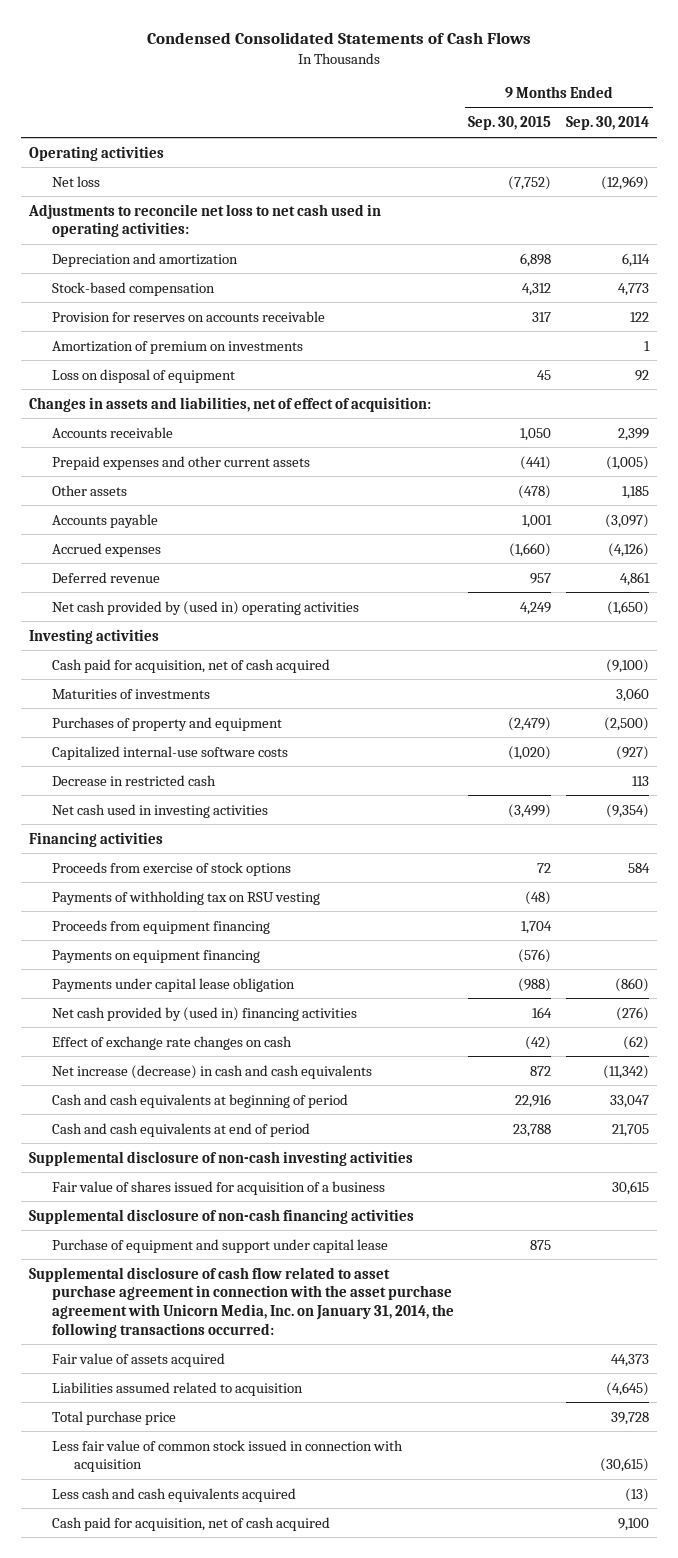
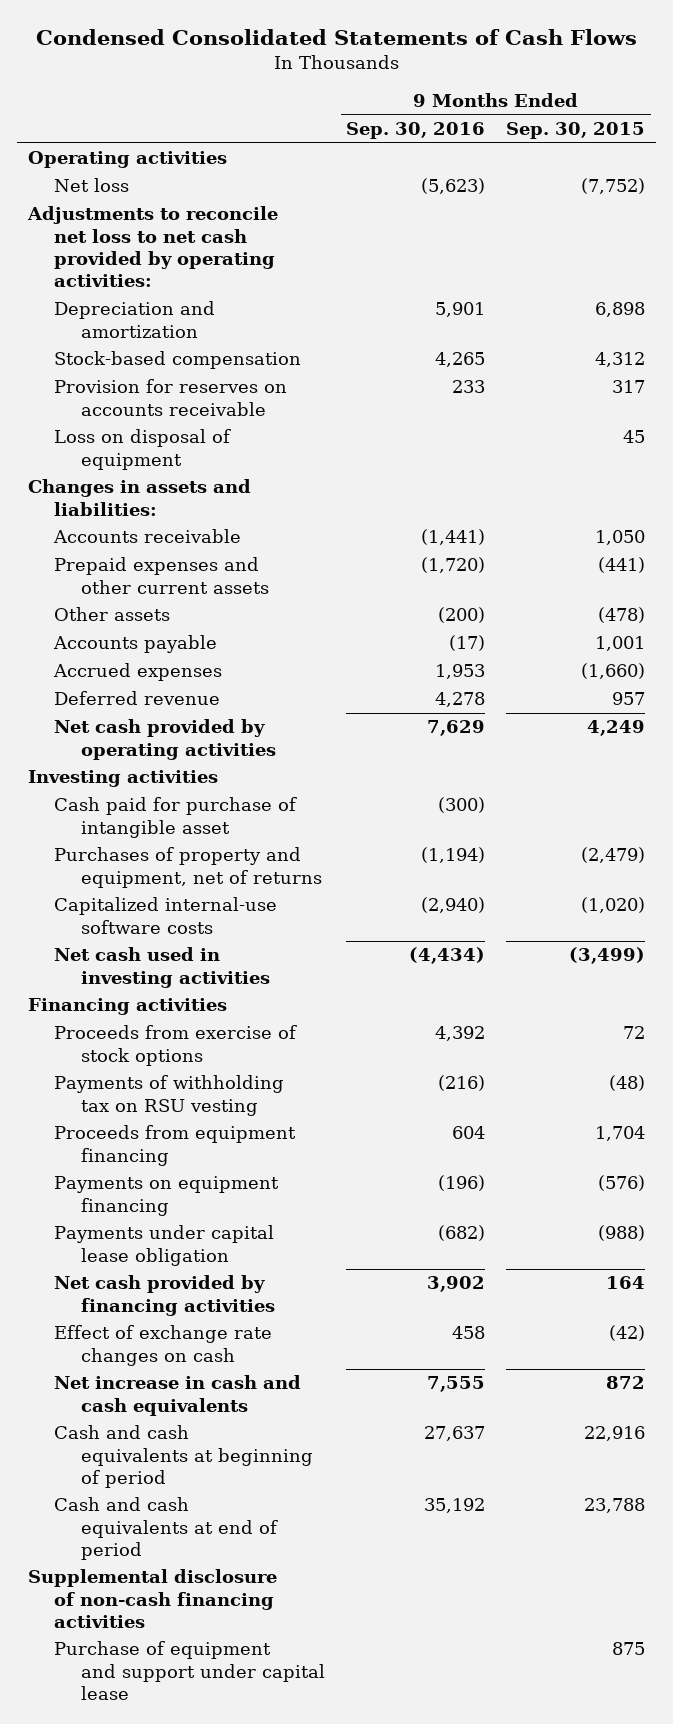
[566,116,650,131] Sep. 30, 2014 -> none
none -> [345,122,485,140] Sep. 30, 2016
[27,203,381,238] Adjustments to reconcile net loss to net cash used in operating activities: -> [27,206,279,288] Adjustments to reconcile net loss to net cash provided by operating activities:
[51,340,303,354] Amortization of premium on investments -> none
[28,396,431,412] Changes in assets and liabilities, net of effect of acquisition: -> [28,479,252,516] Changes in assets and liabilities:
[51,600,359,615] Net cash provided by (used in) operating activities -> [54,719,276,760] Net cash provided by operating activities
[51,658,330,673] Cash paid for acquisition, net of cash acquired -> none
[51,688,210,699] Maturities of investments -> none
none -> [54,797,298,838] Cash paid for purchase of intangible asset
[51,716,282,731] Purchases of property and equipment -> [54,847,322,888] Purchases of property and equipment, net of returns
[51,774,216,786] Decrease in restricted cash -> none
[51,1006,357,1021] Net cash provided by (used in) financing activities -> [54,1275,275,1316] Net cash provided by financing activities
[51,1064,372,1079] Net increase (decrease) in cash and cash equivalents -> [54,1375,302,1416] Net increase in cash and cash equivalents
[28,1150,413,1166] Supplemental disclosure of non-cash investing activities -> none
[51,1180,385,1195] Fair value of shares issued for acquisition of a business -> none
[28,1266,454,1338] Supplemental disclosure of cash flow related to asset purchase agreement in connection with the asset purchase agreement with Unicorn Media, Inc. on January 31, 2014, the following transactions occurred: -> none
[51,1352,225,1367] Fair value of assets acquired -> none
[51,1381,303,1396] Liabilities assumed related to acquisition -> none
[51,1410,176,1425] Total purchase price -> none
[51,1439,403,1473] Less fair value of common stock issued in connection with acquisition -> none
[51,1487,296,1502] Less cash and cash equivalents acquired -> none
[51,1516,330,1531] Cash paid for acquisition, net of cash acquired -> none

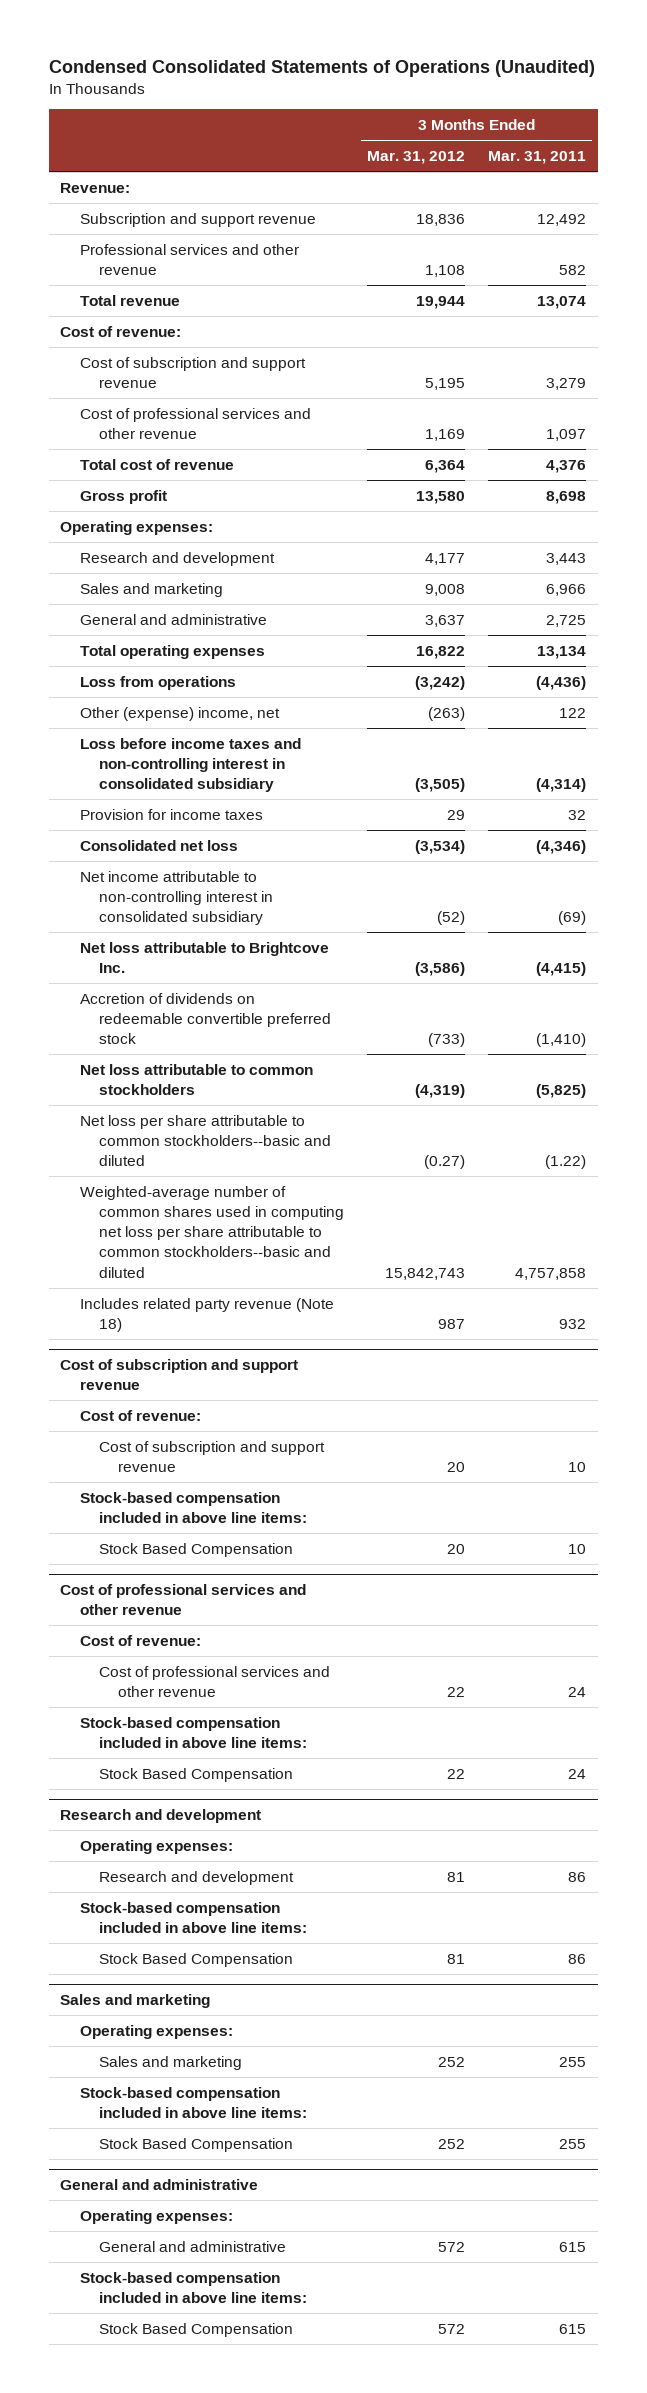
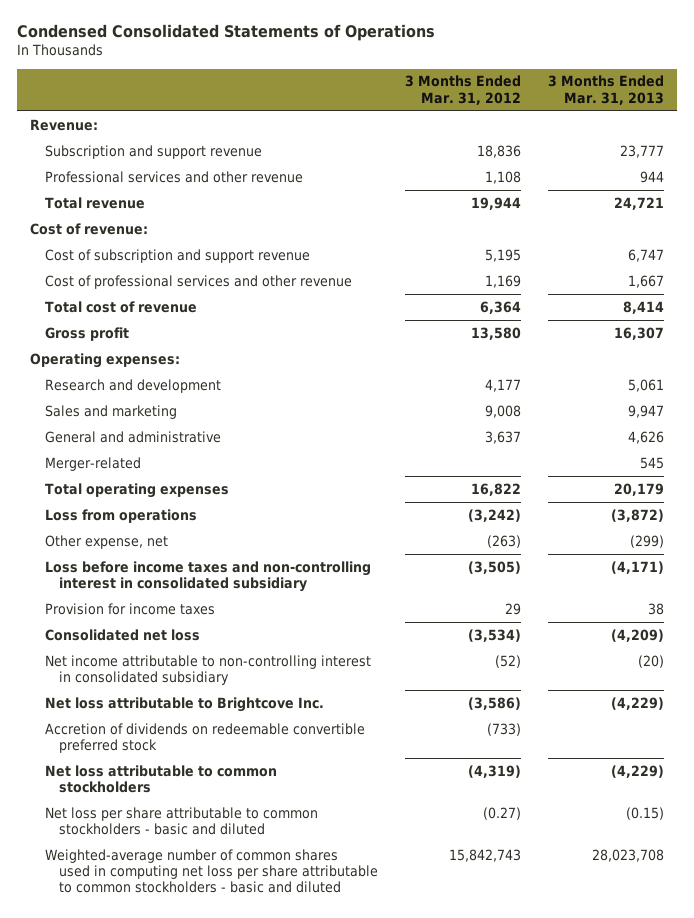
[48,59,595,77] Condensed Consolidated Statements of Operations (Unaudited) -> [16,24,435,42] Condensed Consolidated Statements of Operations
[488,151,587,165] Mar. 31, 2011 -> none
none -> [547,75,664,105] 3 Months Ended Mar. 31, 2013
none -> [44,456,141,471] Merger-related
[79,706,280,721] Other (expense) income, net -> [44,534,168,549] Other expense, net
[79,1297,334,1332] Includes related party revenue (Note 18) -> none
[60,1358,299,1391] Cost of subscription and support revenue -> none
[79,1409,201,1421] Cost of revenue: -> none
[98,1440,325,1472] Cost of subscription and support revenue -> none
[79,1491,307,1523] Stock-based compensation included in above line items: -> none
[98,1542,293,1557] Stock Based Compensation -> none
[60,1583,307,1616] Cost of professional services and other revenue -> none
[79,1634,201,1646] Cost of revenue: -> none
[98,1665,330,1697] Cost of professional services and other revenue -> none
[79,1716,307,1748] Stock-based compensation included in above line items: -> none
[98,1767,293,1782] Stock Based Compensation -> none
[60,1808,262,1823] Research and development -> none
[79,1839,233,1854] Operating expenses: -> none
[98,1870,294,1885] Research and development -> none
[79,1901,307,1933] Stock-based compensation included in above line items: -> none
[98,1952,293,1967] Stock Based Compensation -> none
[60,1993,211,2008] Sales and marketing -> none
[79,2024,233,2039] Operating expenses: -> none
[98,2055,242,2070] Sales and marketing -> none
[79,2086,307,2118] Stock-based compensation included in above line items: -> none
[98,2137,293,2152] Stock Based Compensation -> none
[60,2178,259,2190] General and administrative -> none
[79,2209,233,2224] Operating expenses: -> none
[98,2240,286,2252] General and administrative -> none
[79,2271,307,2303] Stock-based compensation included in above line items: -> none
[98,2322,293,2337] Stock Based Compensation -> none
[79,1114,331,1167] Net loss per share attributable to common stockholders--basic and diluted -> [44,806,318,836] Net loss per share attributable to common stockholders - basic and diluted
[79,1185,344,1278] Weighted-average number of common shares used in computing net loss per share attributable to common stockholders--basic and diluted -> [44,848,379,894] Weighted-average number of common shares used in computing net loss per share attributable to common stockholders - basic and diluted

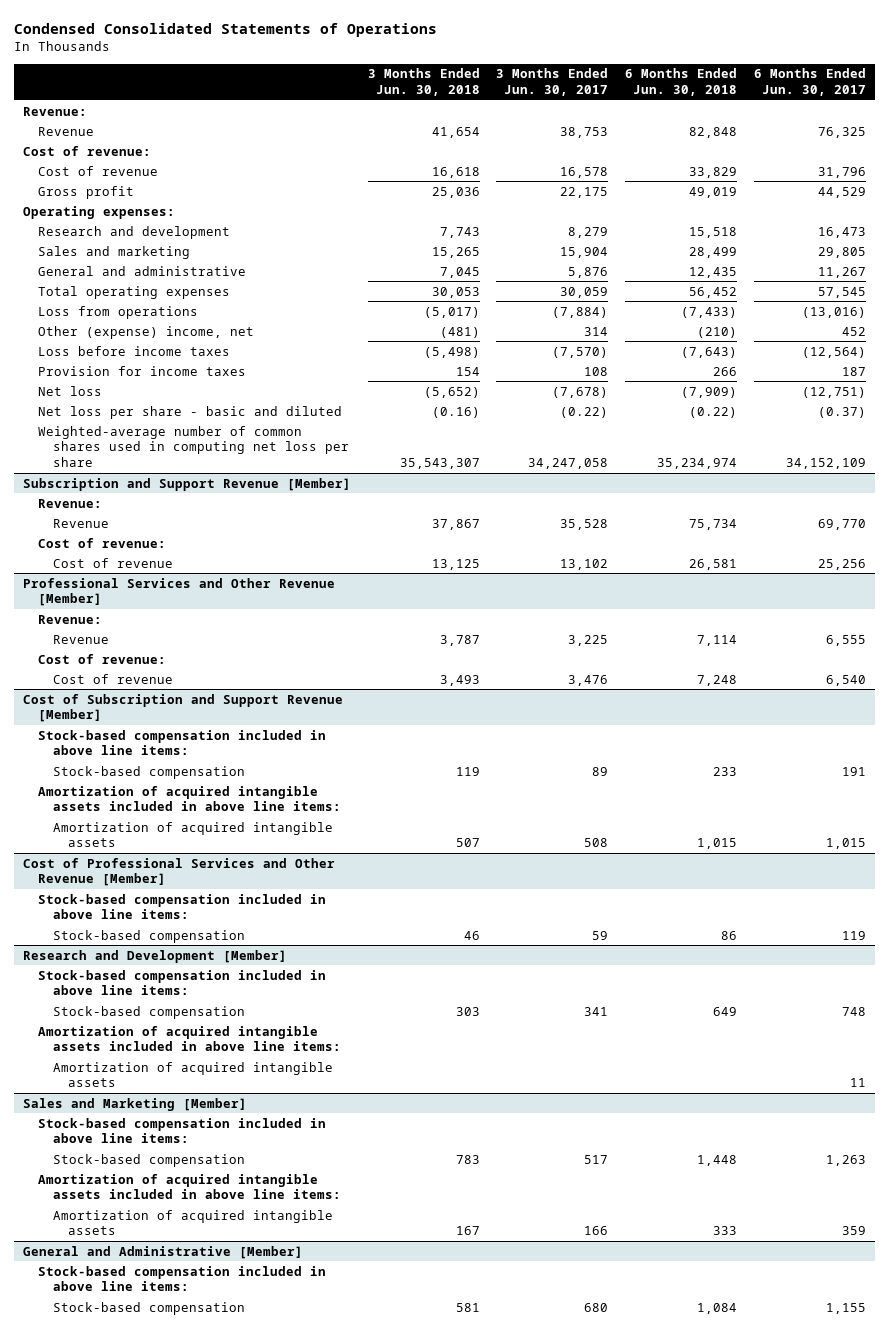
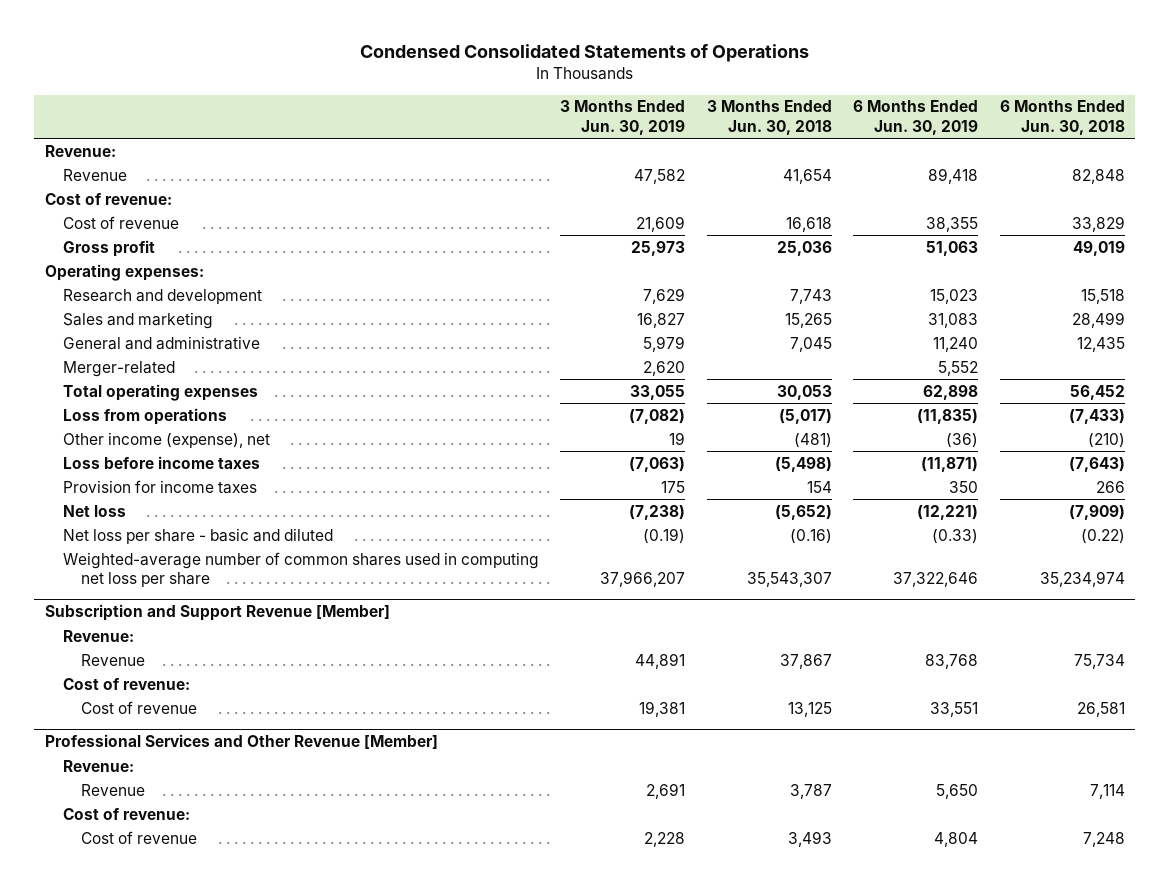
[496,68,609,97] 3 Months Ended Jun. 30, 2017 -> none
[754,68,867,97] 6 Months Ended Jun. 30, 2017 -> none
none -> [560,100,686,136] 3 Months Ended Jun. 30, 2019
none -> [853,100,979,136] 6 Months Ended Jun. 30, 2019
none -> [62,360,175,377] Merger-related
[37,325,254,339] Other (expense) income, net -> [62,431,270,448] Other income (expense), net
[22,693,343,723] Cost of Subscription and Support Revenue [Member] -> none
[37,729,326,756] Stock-based compensation included in above line items: -> none
[53,765,246,779] Stock-based compensation -> none
[37,785,342,812] Amortization of acquired intangible assets included in above line items: -> none
[53,821,334,848] Amortization of acquired intangible assets -> none
[22,857,335,887] Cost of Professional Services and Other Revenue [Member] -> none
[37,893,326,920] Stock-based compensation included in above line items: -> none
[53,929,246,943] Stock-based compensation -> none
[22,949,287,963] Research and Development [Member] -> none
[37,969,326,996] Stock-based compensation included in above line items: -> none
[53,1005,246,1019] Stock-based compensation -> none
[37,1025,342,1052] Amortization of acquired intangible assets included in above line items: -> none
[53,1061,334,1088] Amortization of acquired intangible assets -> none
[22,1097,247,1111] Sales and Marketing [Member] -> none
[37,1117,326,1144] Stock-based compensation included in above line items: -> none
[53,1153,246,1167] Stock-based compensation -> none
[37,1173,342,1200] Amortization of acquired intangible assets included in above line items: -> none
[53,1209,334,1236] Amortization of acquired intangible assets -> none
[22,1245,303,1259] General and Administrative [Member] -> none
[37,1265,326,1292] Stock-based compensation included in above line items: -> none
[53,1301,246,1315] Stock-based compensation -> none

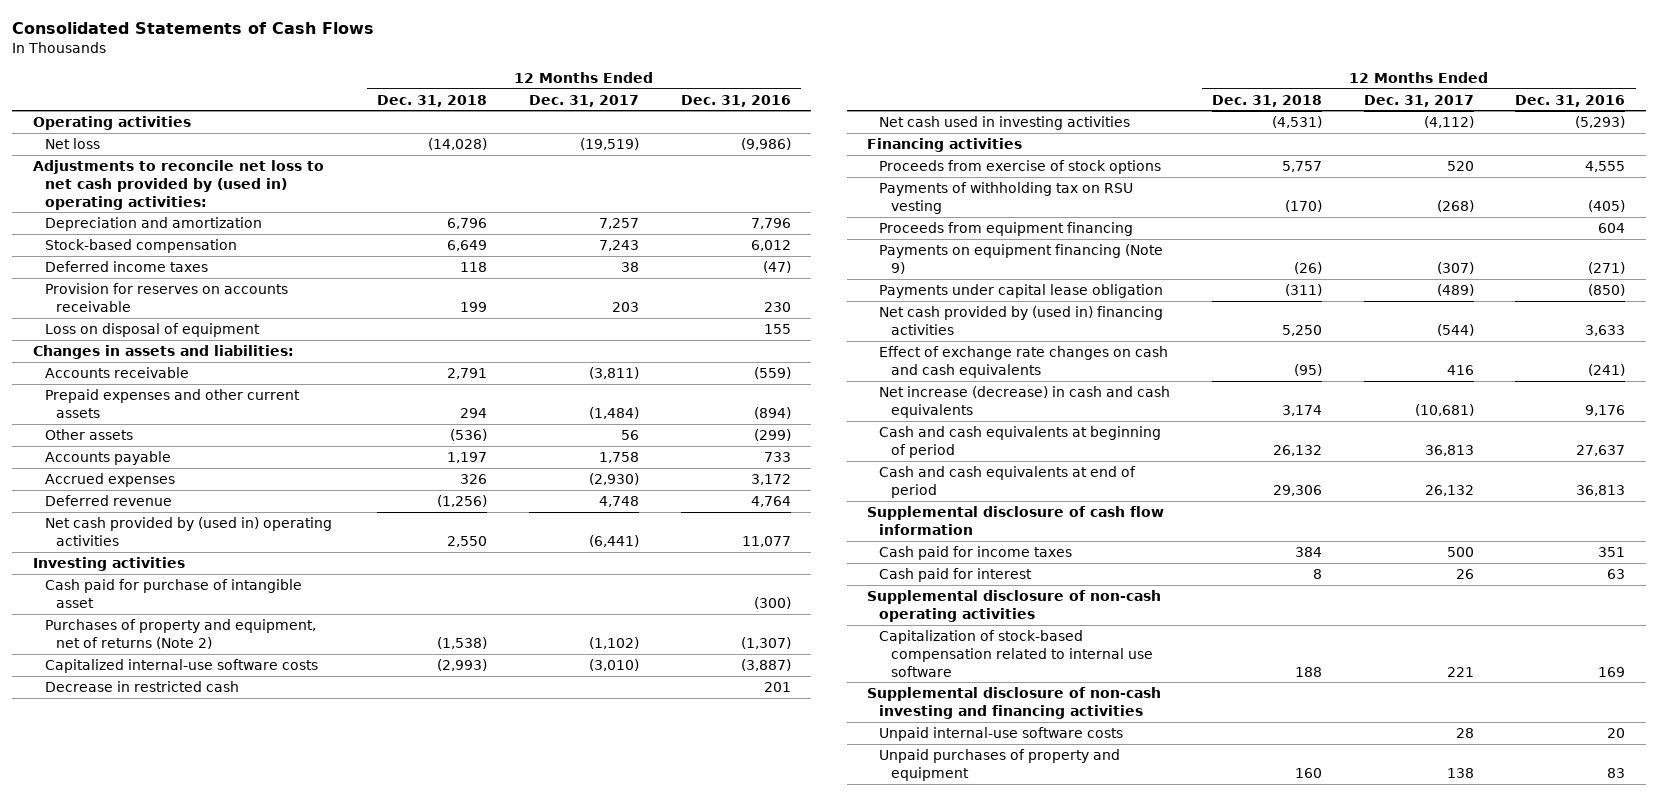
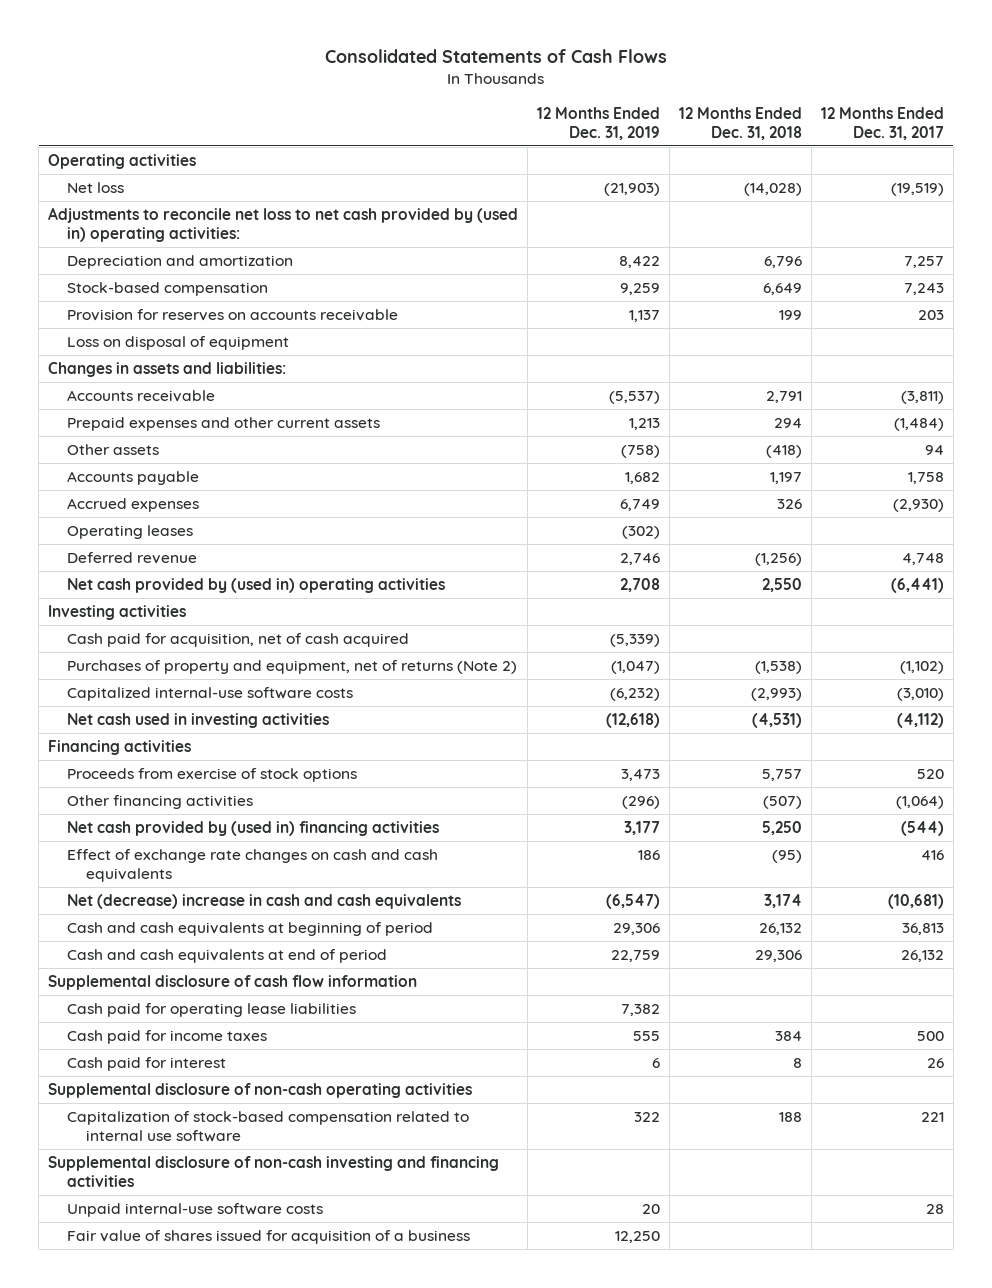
[680,94,791,107] Dec. 31, 2016 -> none
none -> [537,107,661,141] 12 Months Ended Dec. 31, 2019
[44,260,208,272] Deferred income taxes -> none
[450,428,488,441] (536) -> [765,445,802,459] (418)
[620,429,639,440] 56 -> [924,445,944,456] 94
none -> [67,525,194,540] Operating leases
[44,578,302,608] Cash paid for purchase of intangible asset -> none
none -> [67,633,410,648] Cash paid for acquisition, net of cash acquired
[44,680,239,692] Decrease in restricted cash -> none
[879,181,1134,214] Payments of withholding tax on RSU vesting -> none
[879,221,1134,236] Proceeds from equipment financing -> none
[879,243,1164,274] Payments on equipment financing (Note 9) -> none
[879,283,1164,298] Payments under capital lease obligation -> none
none -> [67,795,254,810] Other financing activities
[879,385,1171,418] Net increase (decrease) in cash and cash equivalents -> [67,894,462,910] Net (decrease) increase in cash and cash equivalents
none -> [67,1003,357,1018] Cash paid for operating lease liabilities
[879,748,1121,781] Unpaid purchases of property and equipment -> none
none -> [67,1230,471,1245] Fair value of shares issued for acquisition of a business

